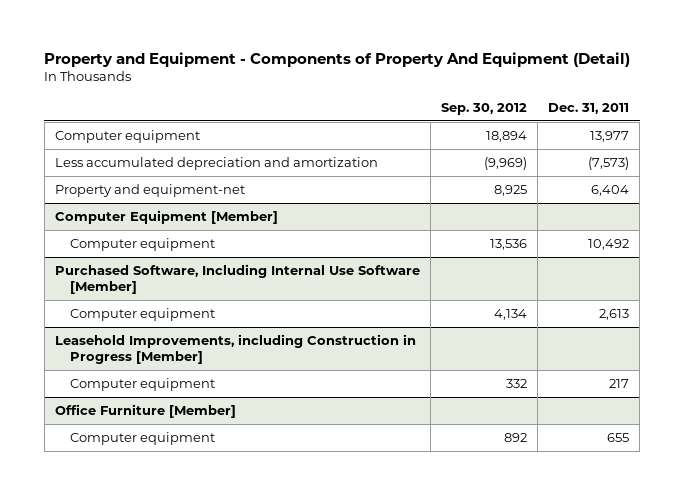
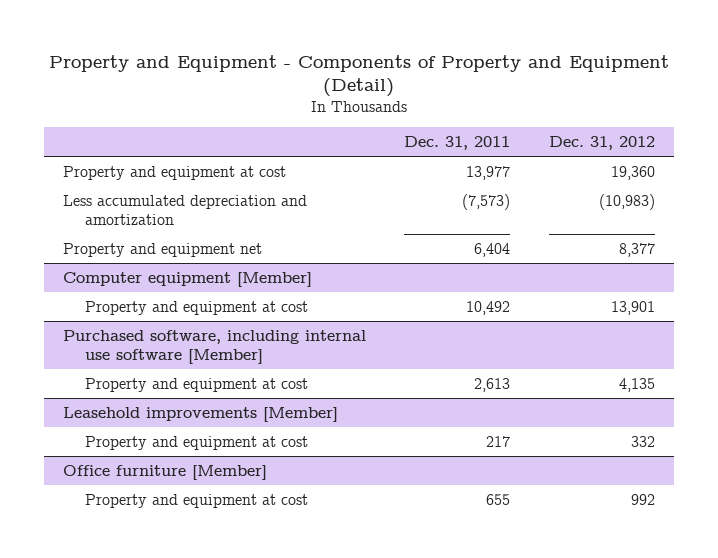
[44,51,631,67] Property and Equipment - Components of Property And Equipment (Detail) -> [48,54,669,98] Property and Equipment - Components of Property and Equipment (Detail)
[440,103,527,116] Sep. 30, 2012 -> none
none -> [548,135,655,150] Dec. 31, 2012
[54,129,200,143] Computer equipment -> [63,165,287,180] Property and equipment at cost
[54,333,416,365] Leasehold Improvements, including Construction in Progress [Member] -> none
[54,183,245,197] Property and equipment-net -> [63,242,263,257] Property and equipment net
[54,209,278,224] Computer Equipment [Member] -> [63,271,313,287] Computer equipment [Member]
[69,237,215,251] Computer equipment -> [85,300,309,315] Property and equipment at cost
[54,263,420,295] Purchased Software, Including Internal Use Software [Member] -> [63,329,367,364] Purchased software, including internal use software [Member]
[69,307,215,321] Computer equipment -> [85,377,309,392] Property and equipment at cost
none -> [63,406,339,422] Leasehold improvements [Member]
[69,377,215,391] Computer equipment -> [85,435,309,450] Property and equipment at cost
[54,403,236,418] Office Furniture [Member] -> [63,464,268,480] Office furniture [Member]
[69,431,215,445] Computer equipment -> [85,493,309,508] Property and equipment at cost

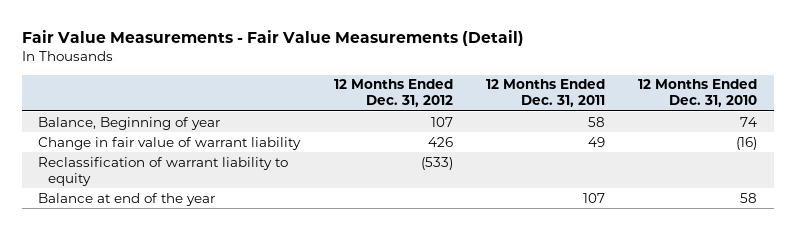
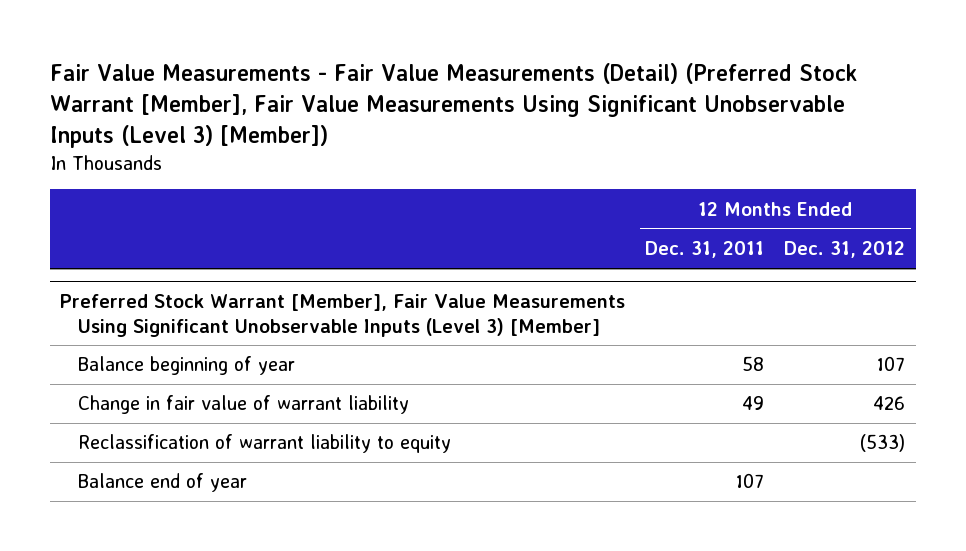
[21,29,524,46] Fair Value Measurements - Fair Value Measurements (Detail) -> [50,63,858,148] Fair Value Measurements - Fair Value Measurements (Detail) (Preferred Stock Warrant [Member], Fair Value Measurements Using Significant Unobservable Inputs (Level 3) [Member])
[638,79,758,108] 12 Months Ended Dec. 31, 2010 -> none
none -> [60,293,626,337] Preferred Stock Warrant [Member], Fair Value Measurements Using Significant Unobservable Inputs (Level 3) [Member]
[38,116,221,130] Balance, Beginning of year -> [78,356,296,376] Balance beginning of year
[38,192,216,206] Balance at end of the year -> [78,473,248,493] Balance end of year

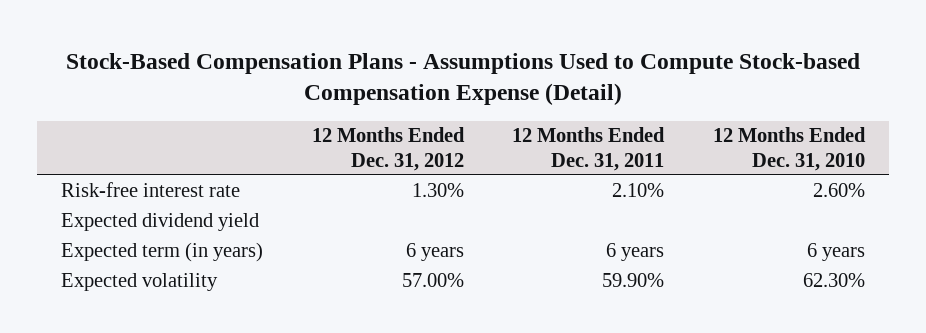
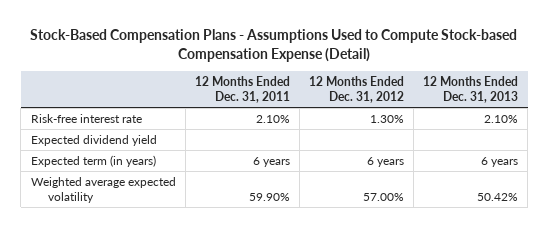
[712,127,866,171] 12 Months Ended Dec. 31, 2010 -> none
none -> [423,75,519,104] 12 Months Ended Dec. 31, 2013
[61,273,219,292] Expected volatility -> [30,176,176,204] Weighted average expected volatility

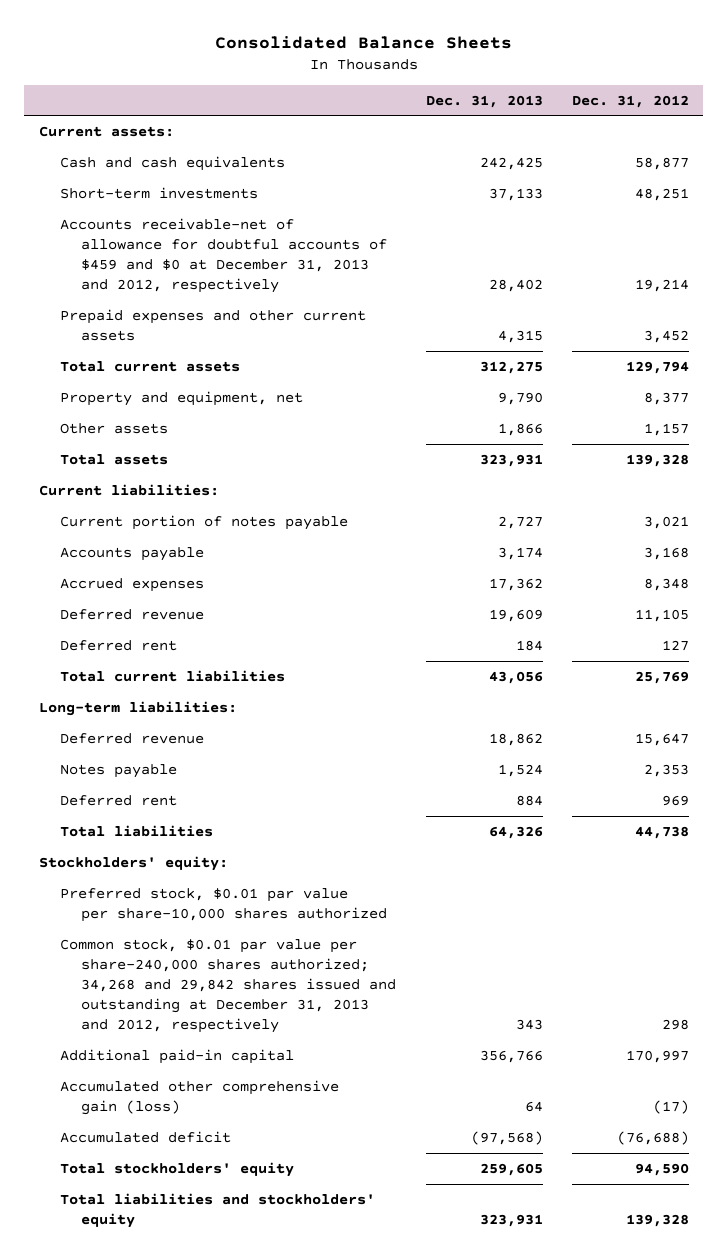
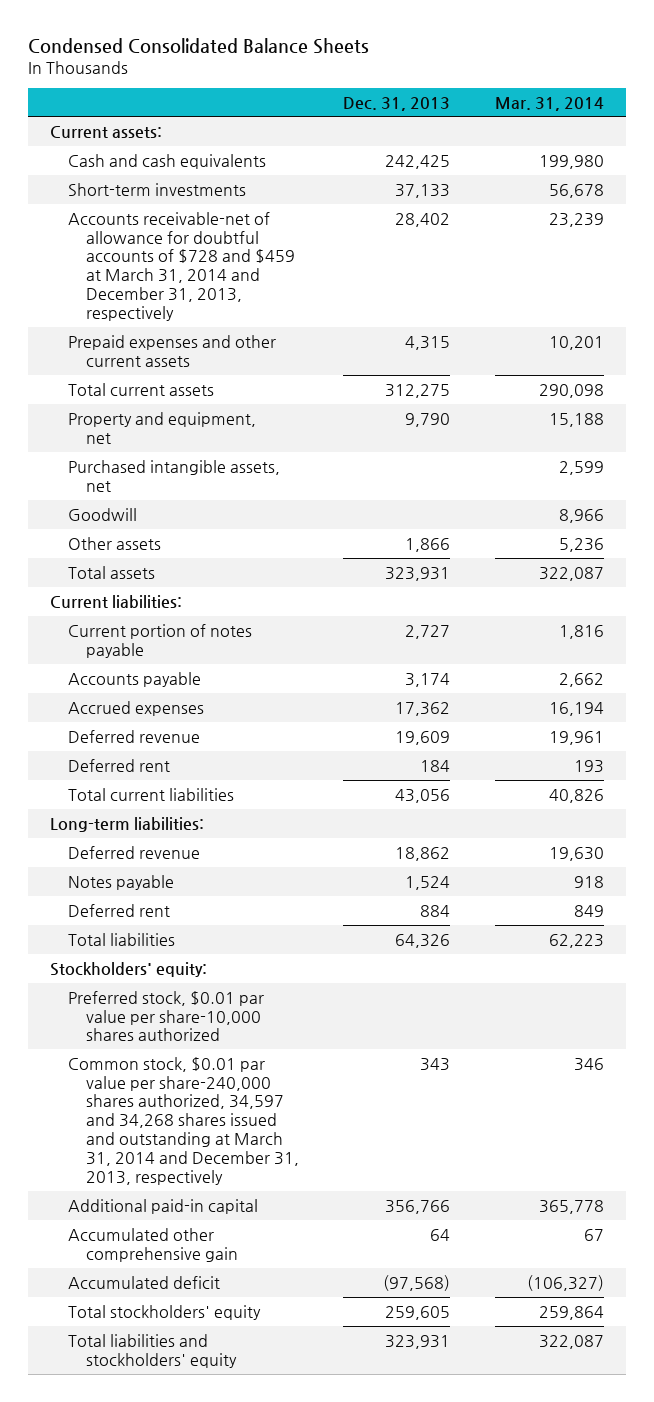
[214,36,512,50] Consolidated Balance Sheets -> [28,37,370,54] Condensed Consolidated Balance Sheets
[571,94,689,108] Dec. 31, 2012 -> none
none -> [494,96,604,111] Mar. 31, 2014
[59,217,388,294] Accounts receivable-net of allowance for doubtful accounts of $459 and $0 at December 31, 2013 and 2012, respectively -> [68,211,295,322] Accounts receivable-net of allowance for doubtful accounts of $728 and $459 at March 31, 2014 and December 31, 2013, respectively
none -> [68,459,281,492] Purchased intangible assets, net
none -> [68,507,138,521] Goodwill
[59,938,397,1034] Common stock, $0.01 par value per share-240,000 shares authorized; 34,268 and 29,842 shares issued and outstanding at December 31, 2013 and 2012, respectively -> [68,1056,299,1185] Common stock, $0.01 par value per share-240,000 shares authorized, 34,597 and 34,268 shares issued and outstanding at March 31, 2014 and December 31, 2013, respectively
[59,1079,339,1116] Accumulated other comprehensive gain (loss) -> [68,1227,238,1262] Accumulated other comprehensive gain

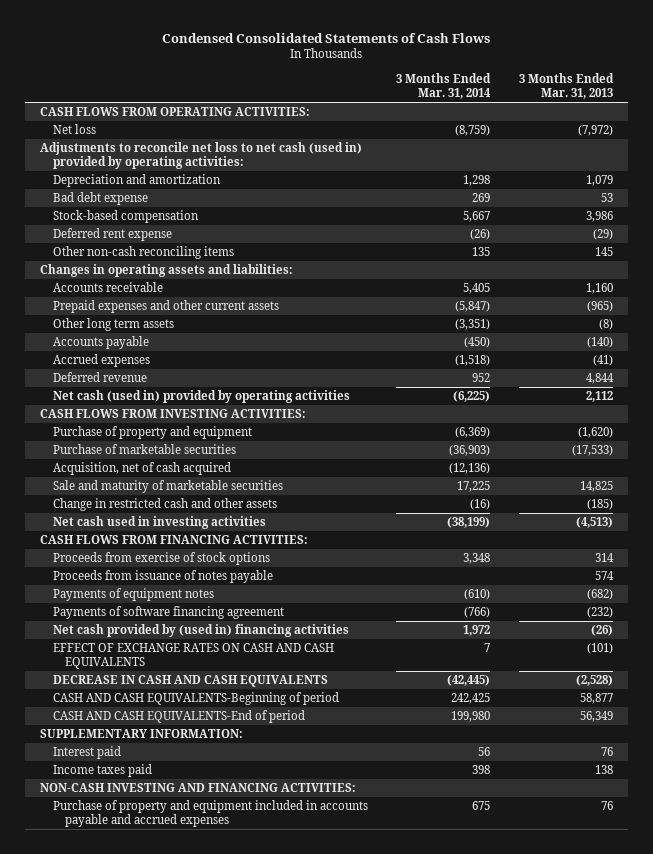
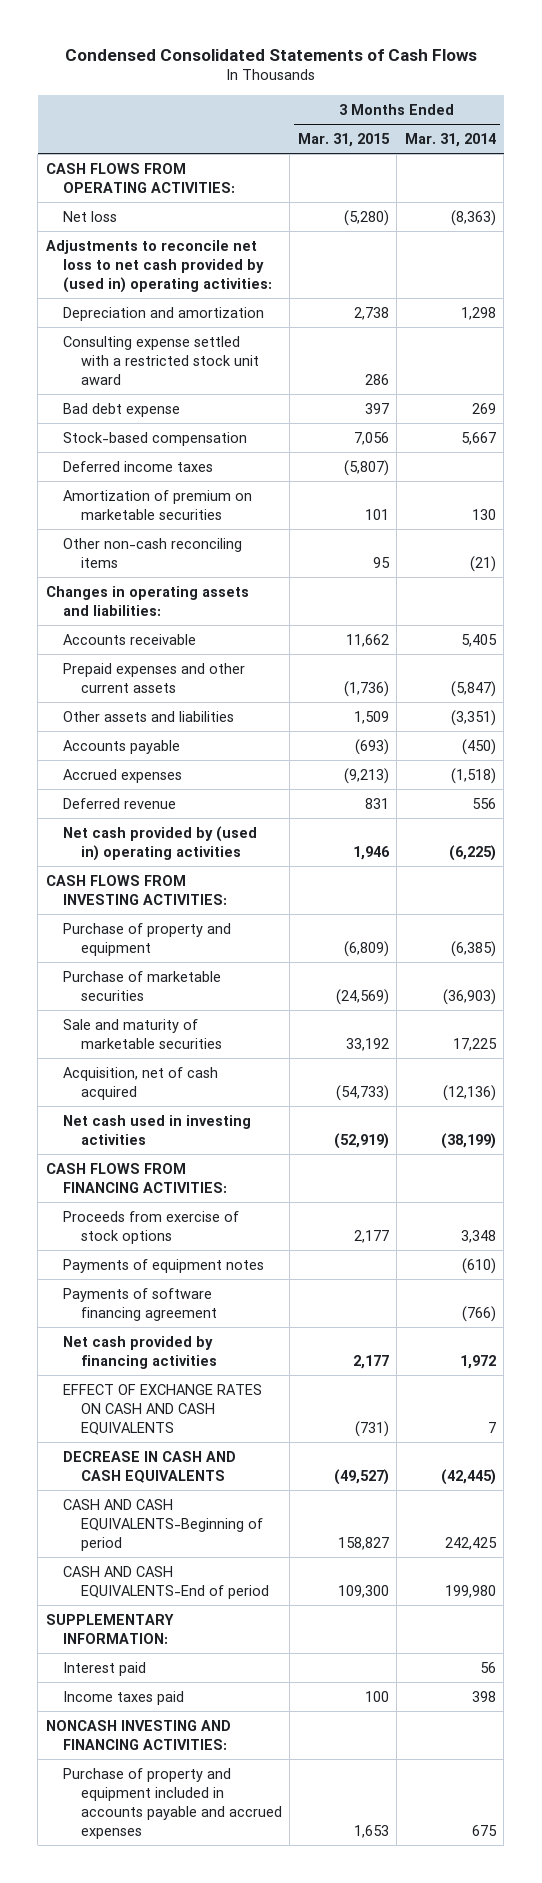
[519,72,615,100] 3 Months Ended Mar. 31, 2013 -> none
none -> [297,133,390,148] Mar. 31, 2015
[455,125,491,137] (8,759) -> [450,209,496,226] (8,363)
[39,142,362,170] Adjustments to reconcile net loss to net cash (used in) provided by operating activities: -> [45,239,273,293] Adjustments to reconcile net loss to net cash provided by (used in) operating activities:
none -> [63,335,259,385] Consulting expense settled with a restricted stock unit award
[52,228,172,242] Deferred rent expense -> none
none -> [63,460,214,472] Deferred income taxes
none -> [63,489,253,520] Amortization of premium on marketable securities
[472,247,491,257] 135 -> [469,555,496,572] (21)
[52,318,174,332] Other long term assets -> [63,710,235,722] Other assets and liabilities
[472,373,491,383] 952 -> [471,797,496,809] 556
[52,390,350,404] Net cash (used in) provided by operating activities -> [63,825,258,861] Net cash provided by (used in) operating activities
[455,427,491,439] (6,369) -> [450,940,496,957] (6,385)
[52,498,277,512] Change in restricted cash and other assets -> none
[52,462,231,476] Acquisition, net of cash acquired -> [63,1066,219,1100] Acquisition, net of cash acquired
[52,570,273,584] Proceeds from issuance of notes payable -> none
[52,624,349,638] Net cash provided by (used in) financing activities -> [63,1335,217,1369] Net cash provided by financing activities
[39,783,356,793] NON-CASH INVESTING AND FINANCING ACTIVITIES: -> [45,1719,231,1750] NONCASH INVESTING AND FINANCING ACTIVITIES:

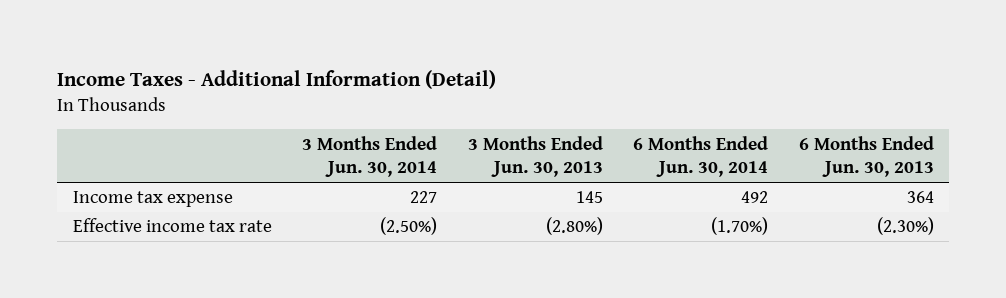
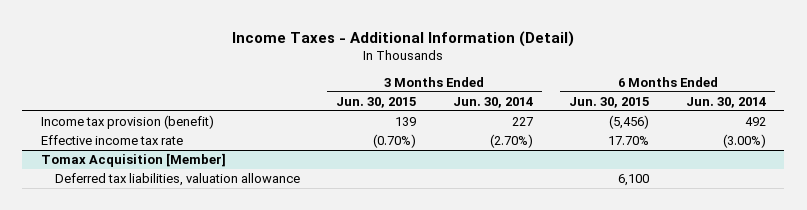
[467,135,603,178] 3 Months Ended Jun. 30, 2013 -> none
[798,135,934,178] 6 Months Ended Jun. 30, 2013 -> none
none -> [336,96,417,108] Jun. 30, 2015
none -> [569,96,650,108] Jun. 30, 2015
[72,191,233,208] Income tax expense -> [40,114,214,129] Income tax provision (benefit)
[380,217,438,236] (2.50%) -> [489,133,533,148] (2.70%)
[711,217,769,236] (1.70%) -> [722,133,766,148] (3.00%)
none -> [40,152,226,167] Tomax Acquisition [Member]
none -> [54,172,300,186] Deferred tax liabilities, valuation allowance

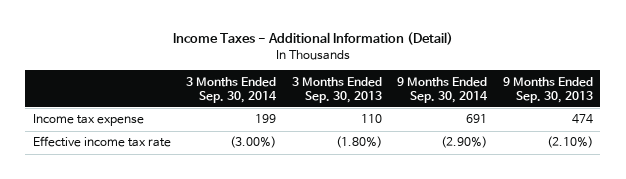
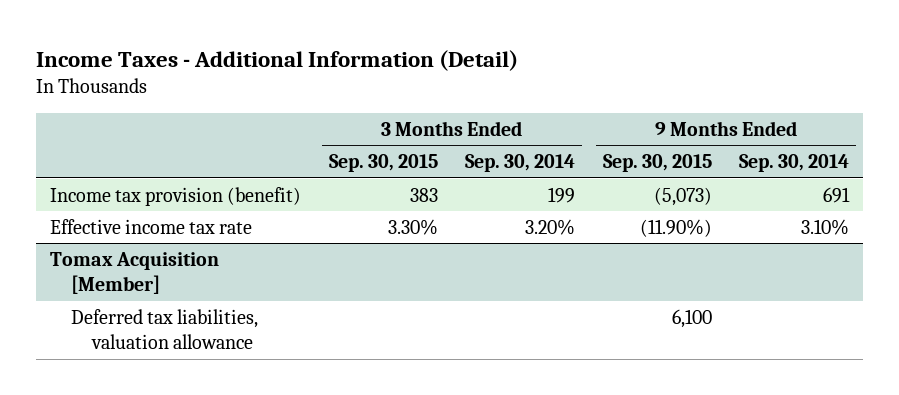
[291,76,382,103] 3 Months Ended Sep. 30, 2013 -> none
[502,76,593,103] 9 Months Ended Sep. 30, 2013 -> none
none -> [328,154,438,173] Sep. 30, 2015
none -> [602,154,712,173] Sep. 30, 2015
[32,114,144,127] Income tax expense -> [50,186,302,206] Income tax provision (benefit)
[230,136,277,149] (3.00%) -> [525,218,576,235] 3.20%
[441,136,488,149] (2.90%) -> [800,218,849,235] 3.10%
none -> [50,251,220,295] Tomax Acquisition [Member]
none -> [71,308,259,350] Deferred tax liabilities, valuation allowance

